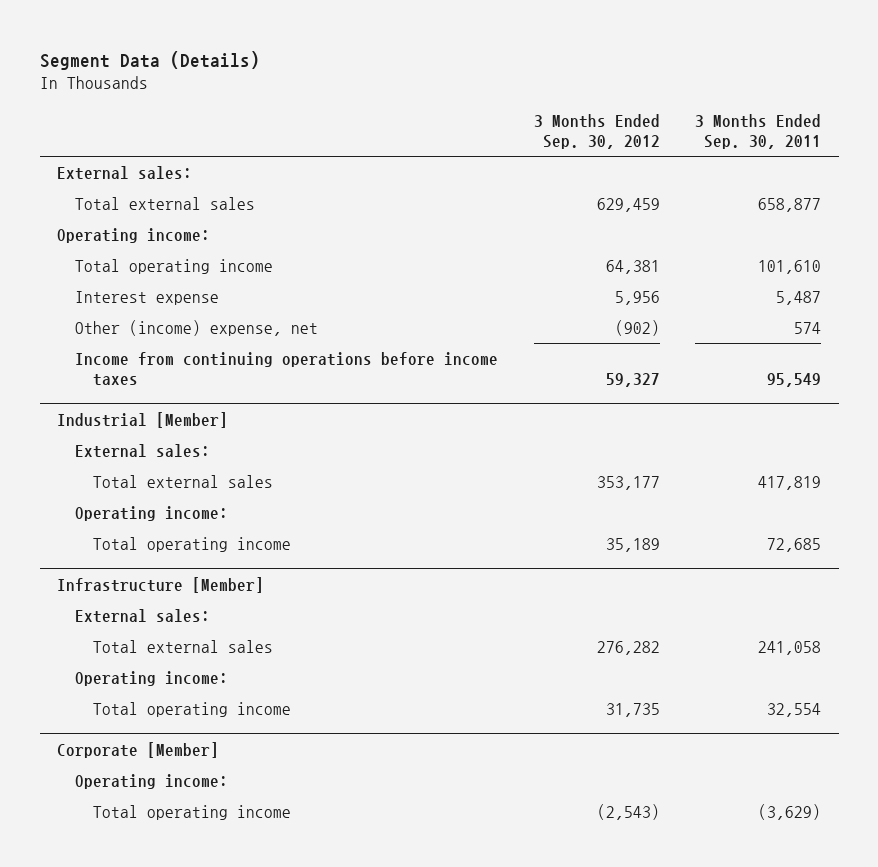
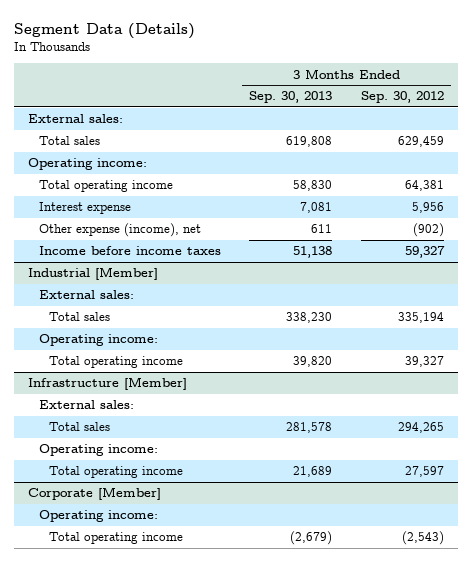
[695,114,822,149] 3 Months Ended Sep. 30, 2011 -> none
none -> [249,91,333,104] Sep. 30, 2013
[75,197,256,211] Total external sales -> [38,136,100,146] Total sales
[75,320,319,337] Other (income) expense, net -> [38,223,201,238] Other expense (income), net
[75,352,499,386] Income from continuing operations before income taxes -> [38,246,221,256] Income before income taxes
[93,475,274,489] Total external sales -> [49,312,111,322] Total sales
[596,476,660,491] 353,177 -> [398,312,445,324] 335,194
[605,538,660,553] 35,189 -> [405,356,445,368] 39,327
[93,640,274,654] Total external sales -> [49,422,111,432] Total sales
[596,641,660,656] 276,282 -> [398,422,445,434] 294,265
[605,703,660,718] 31,735 -> [405,466,445,478] 27,597

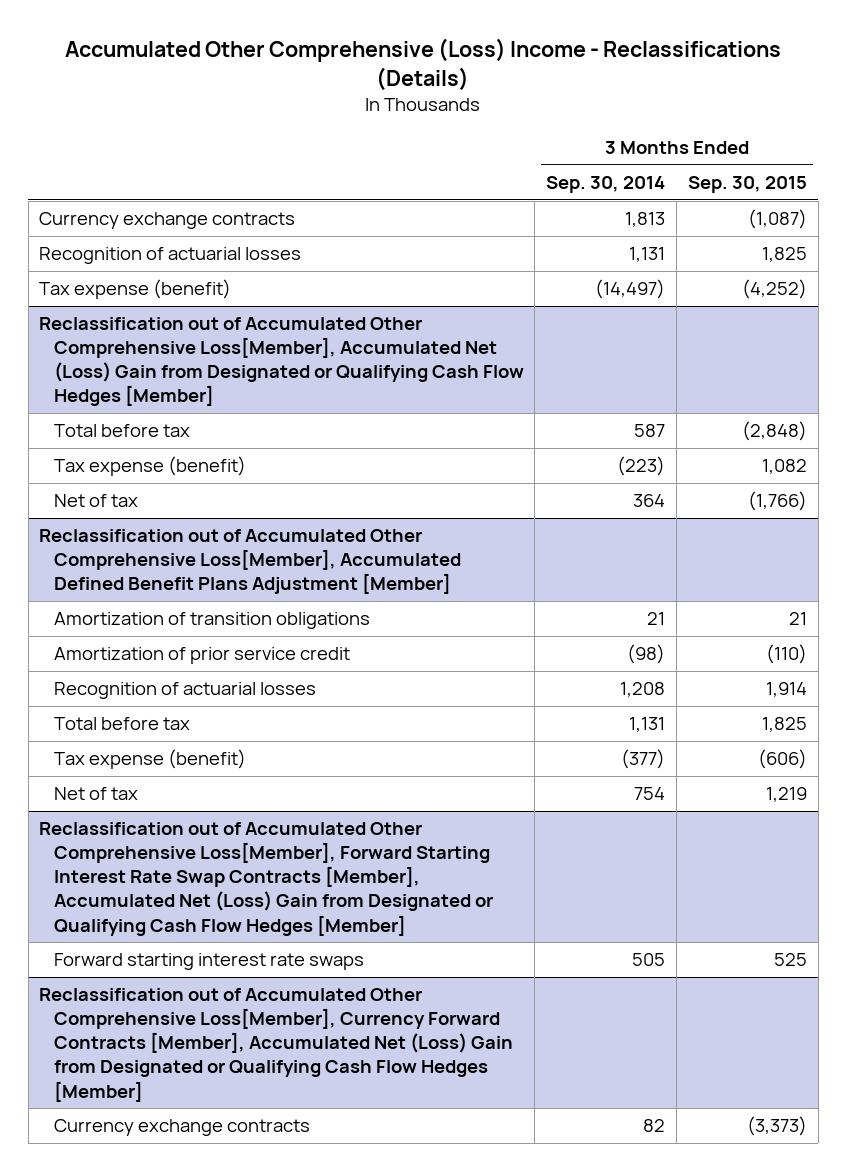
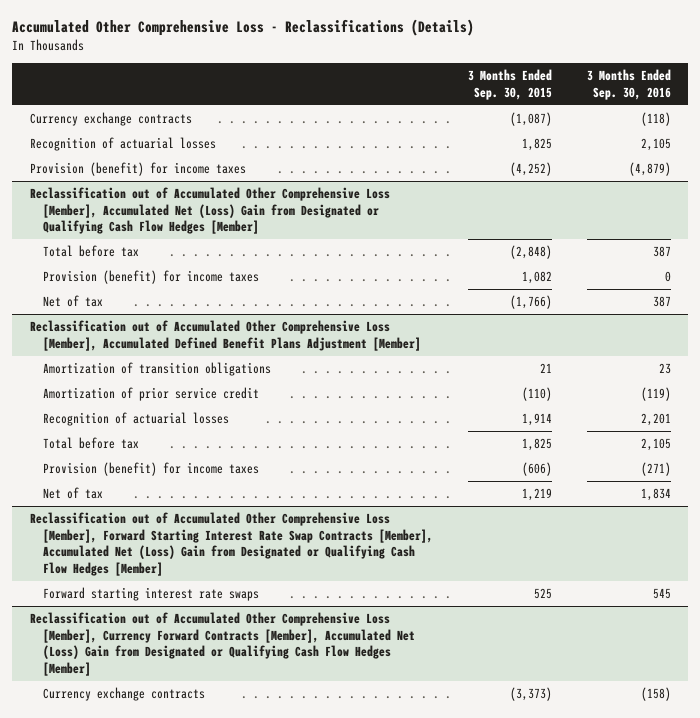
[65,38,782,92] Accumulated Other Comprehensive (Loss) Income - Reclassifications (Details) -> [12,19,475,37] Accumulated Other Comprehensive Loss - Reclassifications (Details)
[546,175,666,193] Sep. 30, 2014 -> none
none -> [586,69,671,100] 3 Months Ended Sep. 30, 2016
[39,279,232,300] Tax expense (benefit) -> [29,162,246,177] Provision (benefit) for income taxes
[39,317,524,407] Reclassification out of Accumulated Other Comprehensive Loss[Member], Accumulated Net (Loss) Gain from Designated or Qualifying Cash Flow Hedges [Member] -> [29,187,390,235] Reclassification out of Accumulated Other Comprehensive Loss [Member], Accumulated Net (Loss) Gain from Designated or Qualifying Cash Flow Hedges [Member]
[53,456,246,477] Tax expense (benefit) -> [43,270,260,285] Provision (benefit) for income taxes
[39,529,461,595] Reclassification out of Accumulated Other Comprehensive Loss[Member], Accumulated Defined Benefit Plans Adjustment [Member] -> [29,320,422,351] Reclassification out of Accumulated Other Comprehensive Loss [Member], Accumulated Defined Benefit Plans Adjustment [Member]
[53,749,246,770] Tax expense (benefit) -> [43,462,260,477] Provision (benefit) for income taxes
[39,822,493,936] Reclassification out of Accumulated Other Comprehensive Loss[Member], Forward Starting Interest Rate Swap Contracts [Member], Accumulated Net (Loss) Gain from Designated or Qualifying Cash Flow Hedges [Member] -> [29,512,434,576] Reclassification out of Accumulated Other Comprehensive Loss [Member], Forward Starting Interest Rate Swap Contracts [Member], Accumulated Net (Loss) Gain from Designated or Qualifying Cash Flow Hedges [Member]
[39,988,513,1102] Reclassification out of Accumulated Other Comprehensive Loss[Member], Currency Forward Contracts [Member], Accumulated Net (Loss) Gain from Designated or Qualifying Cash Flow Hedges [Member] -> [29,612,416,676] Reclassification out of Accumulated Other Comprehensive Loss [Member], Currency Forward Contracts [Member], Accumulated Net (Loss) Gain from Designated or Qualifying Cash Flow Hedges [Member]

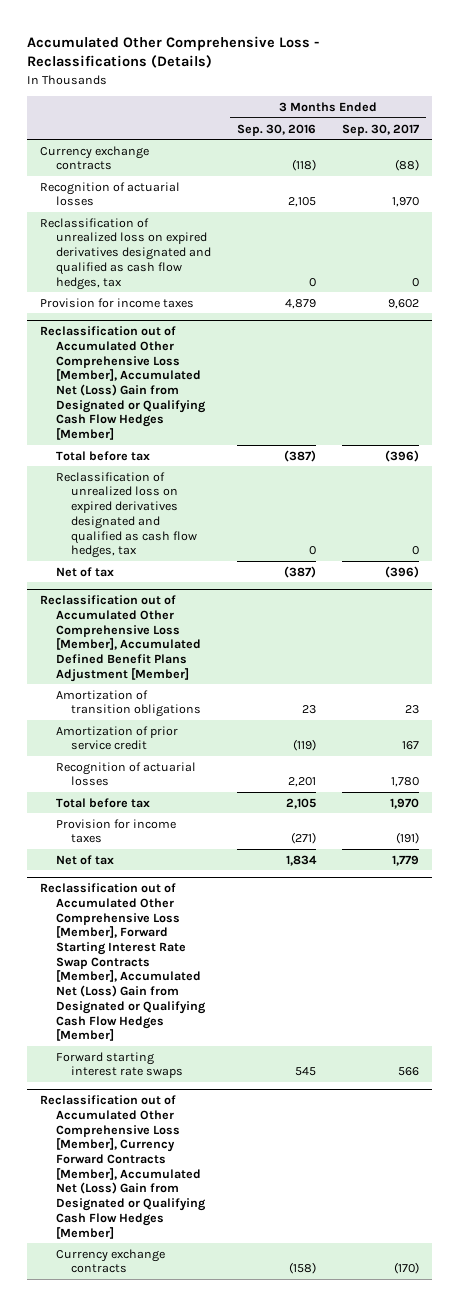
[467,69,552,100] 3 Months Ended Sep. 30, 2015 -> none
none -> [342,123,420,136] Sep. 30, 2017
none -> [40,217,211,290] Reclassification of unrealized loss on expired derivatives designated and qualified as cash flow hedges, tax
[29,162,246,177] Provision (benefit) for income taxes -> [40,297,195,308] Provision for income taxes
[628,162,671,177] (4,879) -> [284,298,316,309] 4,879
[43,270,260,285] Provision (benefit) for income taxes -> none
[652,246,671,258] 387 -> [283,449,316,462] (387)
none -> [55,471,198,559] Reclassification of unrealized loss on expired derivatives designated and qualified as cash flow hedges, tax
[652,296,671,308] 387 -> [283,565,316,578] (387)
[43,462,260,477] Provision (benefit) for income taxes -> [55,818,176,844] Provision for income taxes

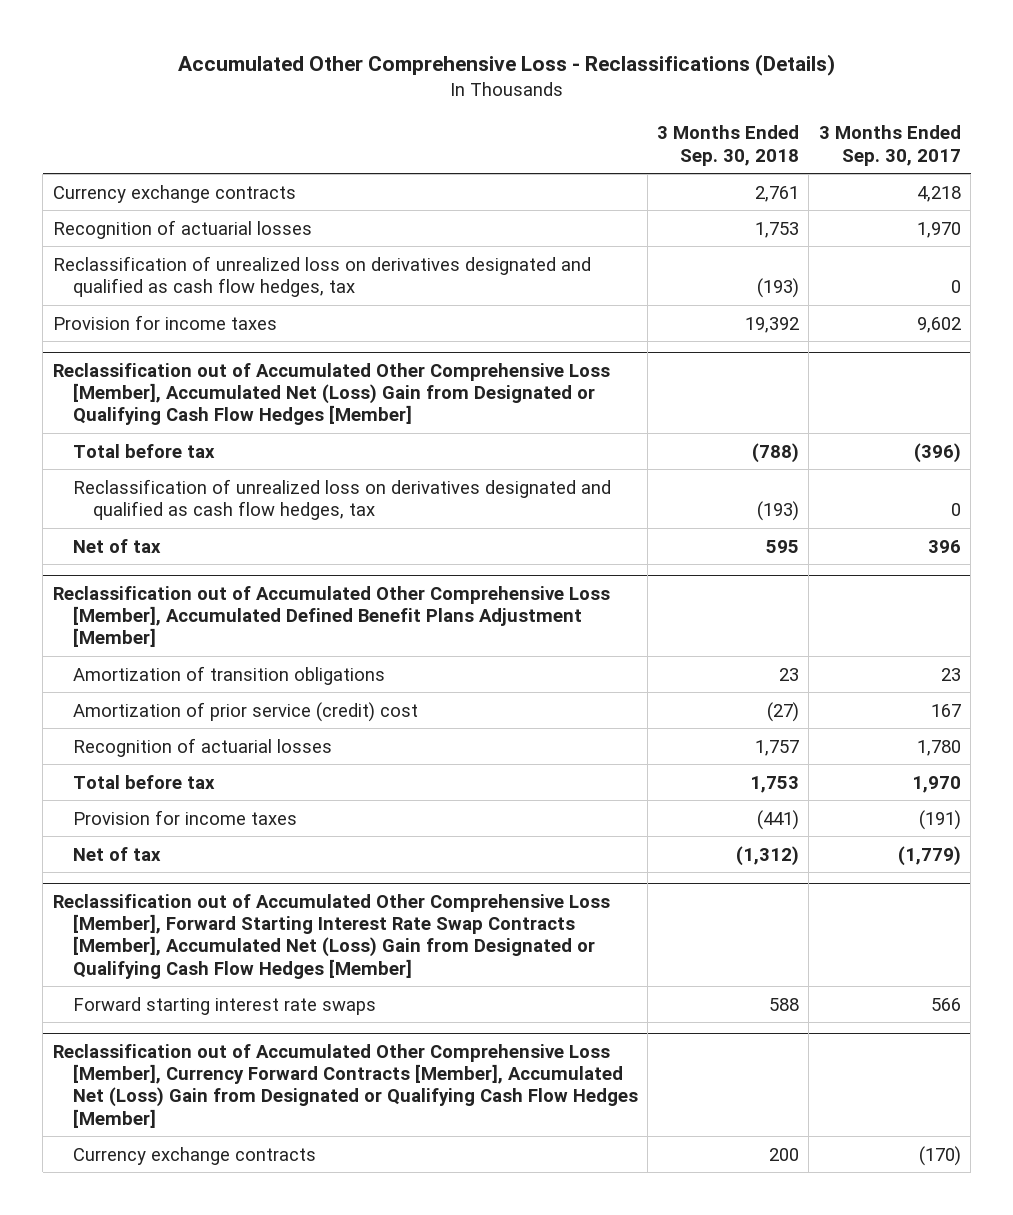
[236,123,316,136] Sep. 30, 2016 -> none
none -> [657,125,800,166] 3 Months Ended Sep. 30, 2018
[395,159,420,172] (88) -> [916,185,961,202] 4,218
[40,217,211,290] Reclassification of unrealized loss on expired derivatives designated and qualified as cash flow hedges, tax -> [52,255,591,297] Reclassification of unrealized loss on derivatives designated and qualified as cash flow hedges, tax
[55,471,198,559] Reclassification of unrealized loss on expired derivatives designated and qualified as cash flow hedges, tax -> [72,478,611,520] Reclassification of unrealized loss on derivatives designated and qualified as cash flow hedges, tax
[385,565,420,578] (396) -> [927,539,961,553] 396
[55,725,178,751] Amortization of prior service credit -> [72,701,418,722] Amortization of prior service (credit) cost
[392,854,420,866] 1,779 -> [897,845,961,866] (1,779)

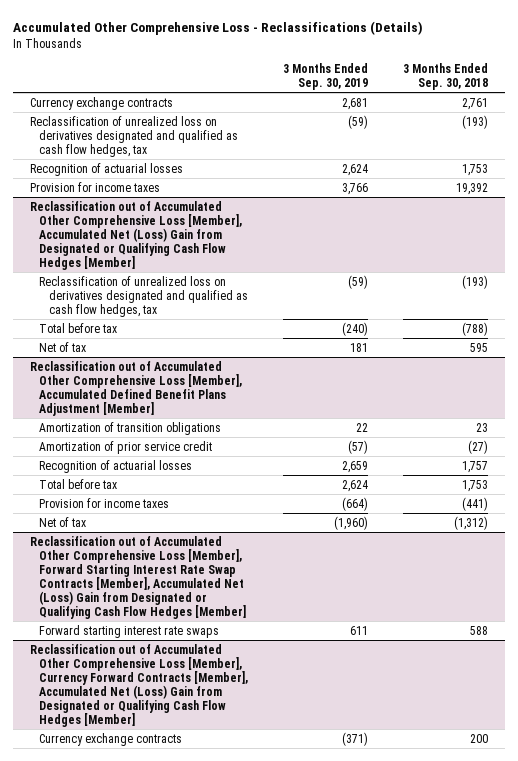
[818,125,961,166] 3 Months Ended Sep. 30, 2017 -> none
none -> [283,63,369,91] 3 Months Ended Sep. 30, 2019
[52,219,312,239] Recognition of actuarial losses -> [30,162,184,176] Recognition of actuarial losses
[72,443,215,458] Total before tax -> [39,322,118,333] Total before tax
[72,701,418,722] Amortization of prior service (credit) cost -> [39,440,213,454] Amortization of prior service credit

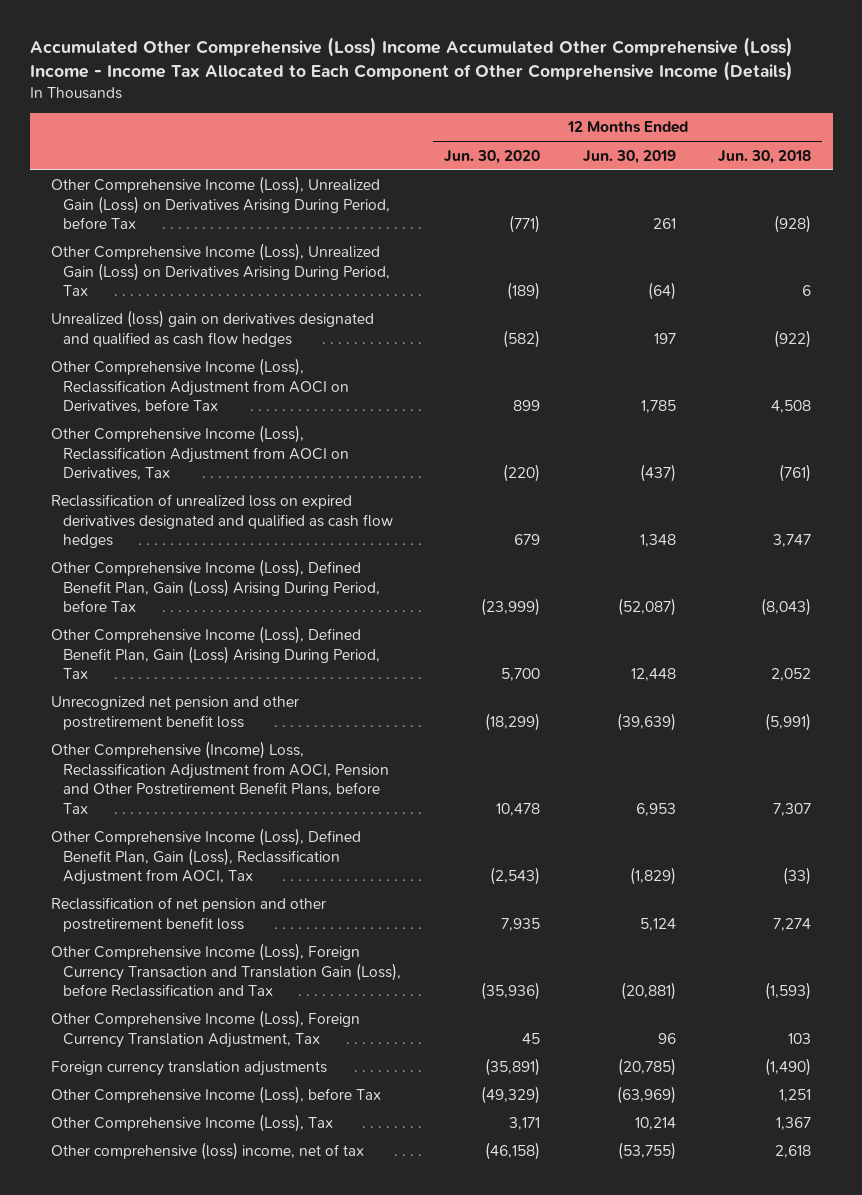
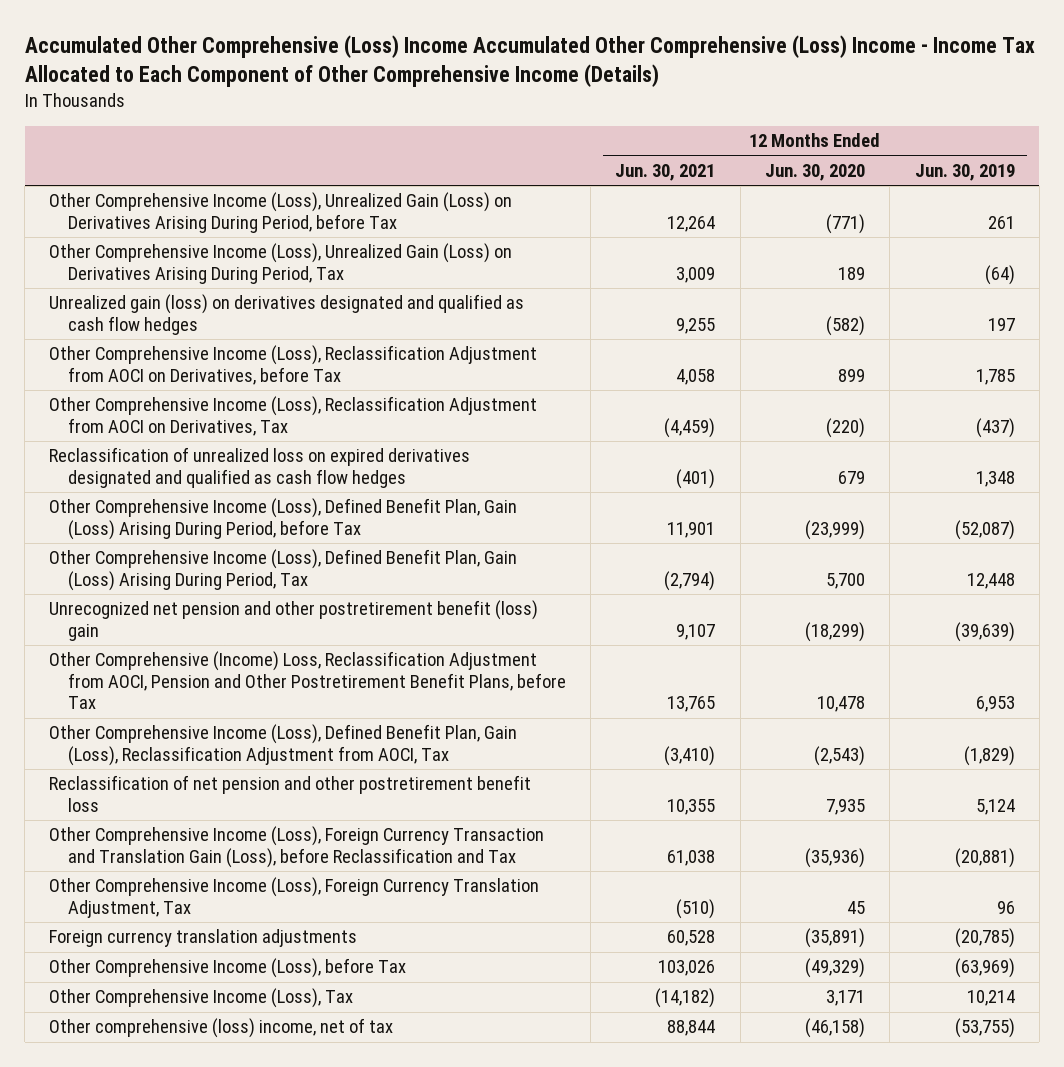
[718,149,812,164] Jun. 30, 2018 -> none
none -> [615,164,716,182] Jun. 30, 2021
[506,282,540,301] (189) -> [838,266,866,280] 189
[50,310,374,347] Unrealized (loss) gain on derivatives designated and qualified as cash flow hedges -> [49,294,525,335] Unrealized gain (loss) on derivatives designated and qualified as cash flow hedges
[50,696,299,730] Unrecognized net pension and other postretirement benefit loss -> [49,600,539,641] Unrecognized net pension and other postretirement benefit (loss) gain

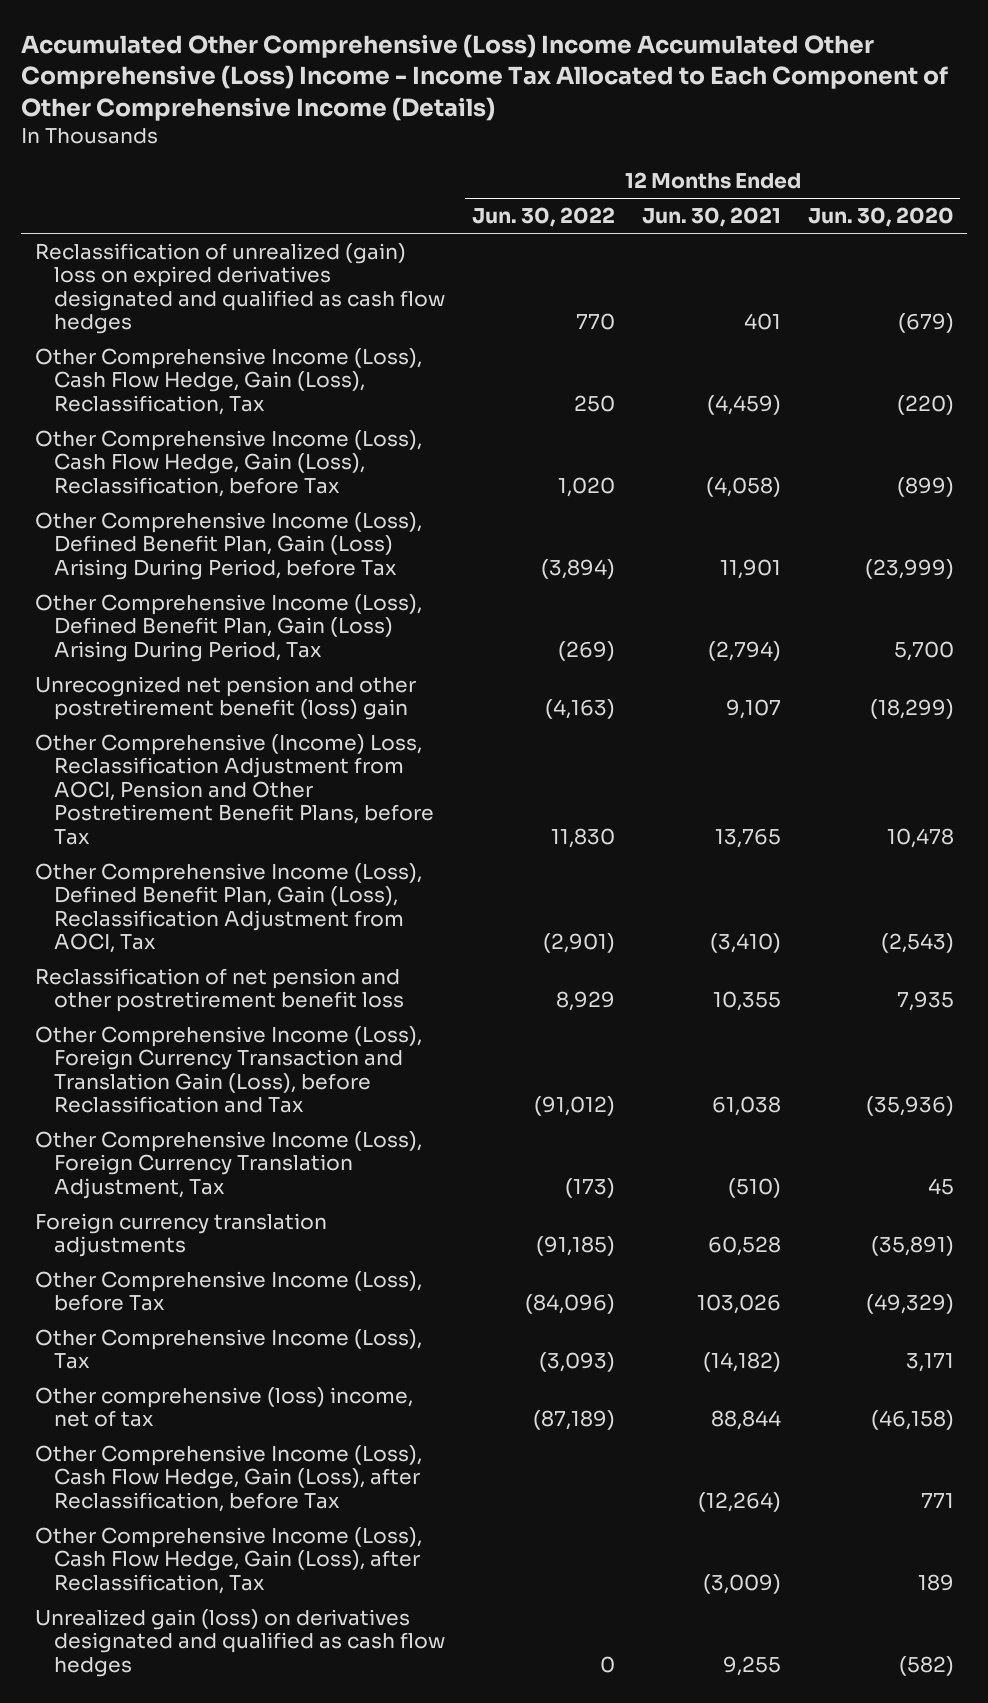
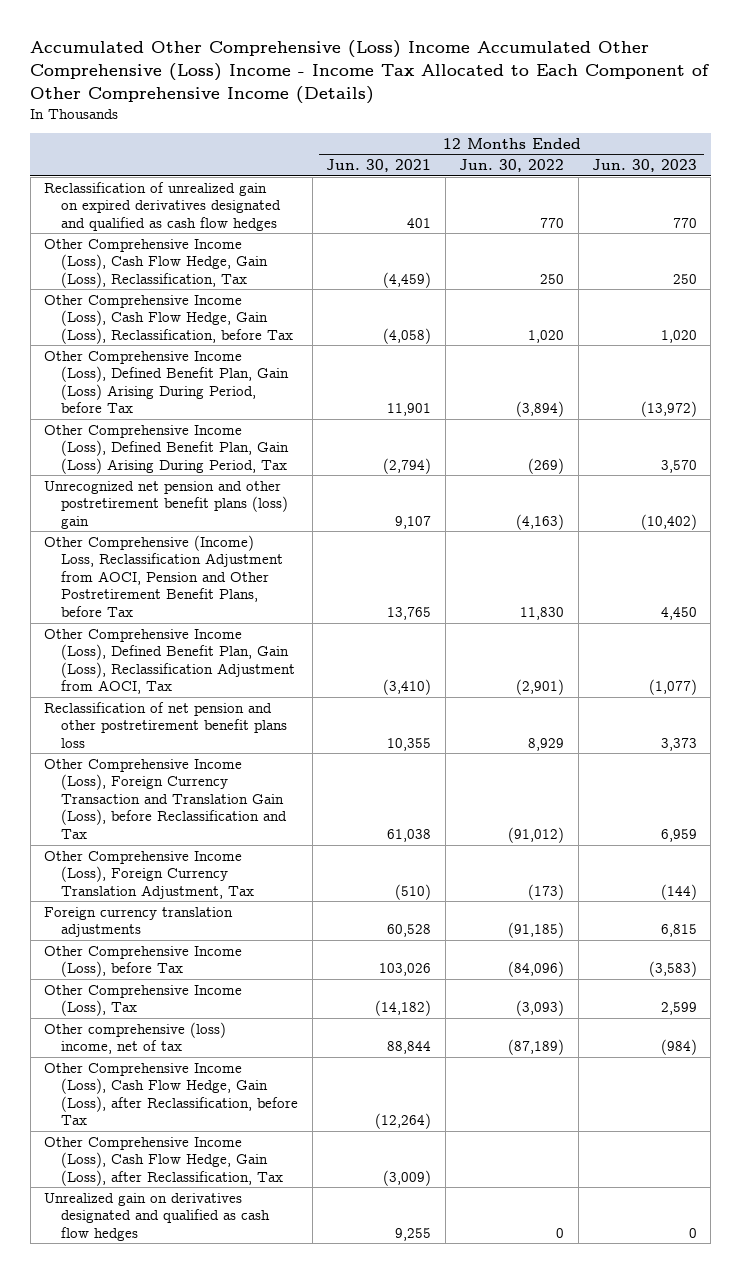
[807,207,954,228] Jun. 30, 2020 -> none
none -> [592,159,698,173] Jun. 30, 2023
[34,242,445,335] Reclassification of unrealized (gain) loss on expired derivatives designated and qualified as cash flow hedges -> [44,181,282,231] Reclassification of unrealized gain on expired derivatives designated and qualified as cash flow hedges
[34,675,416,721] Unrecognized net pension and other postretirement benefit (loss) gain -> [44,480,289,529] Unrecognized net pension and other postretirement benefit plans (loss) gain
[34,967,404,1013] Reclassification of net pension and other postretirement benefit loss -> [44,701,288,748] Reclassification of net pension and other postretirement benefit plans loss
[34,1608,445,1677] Unrealized gain (loss) on derivatives designated and qualified as cash flow hedges -> [44,1192,271,1241] Unrealized gain on derivatives designated and qualified as cash flow hedges

